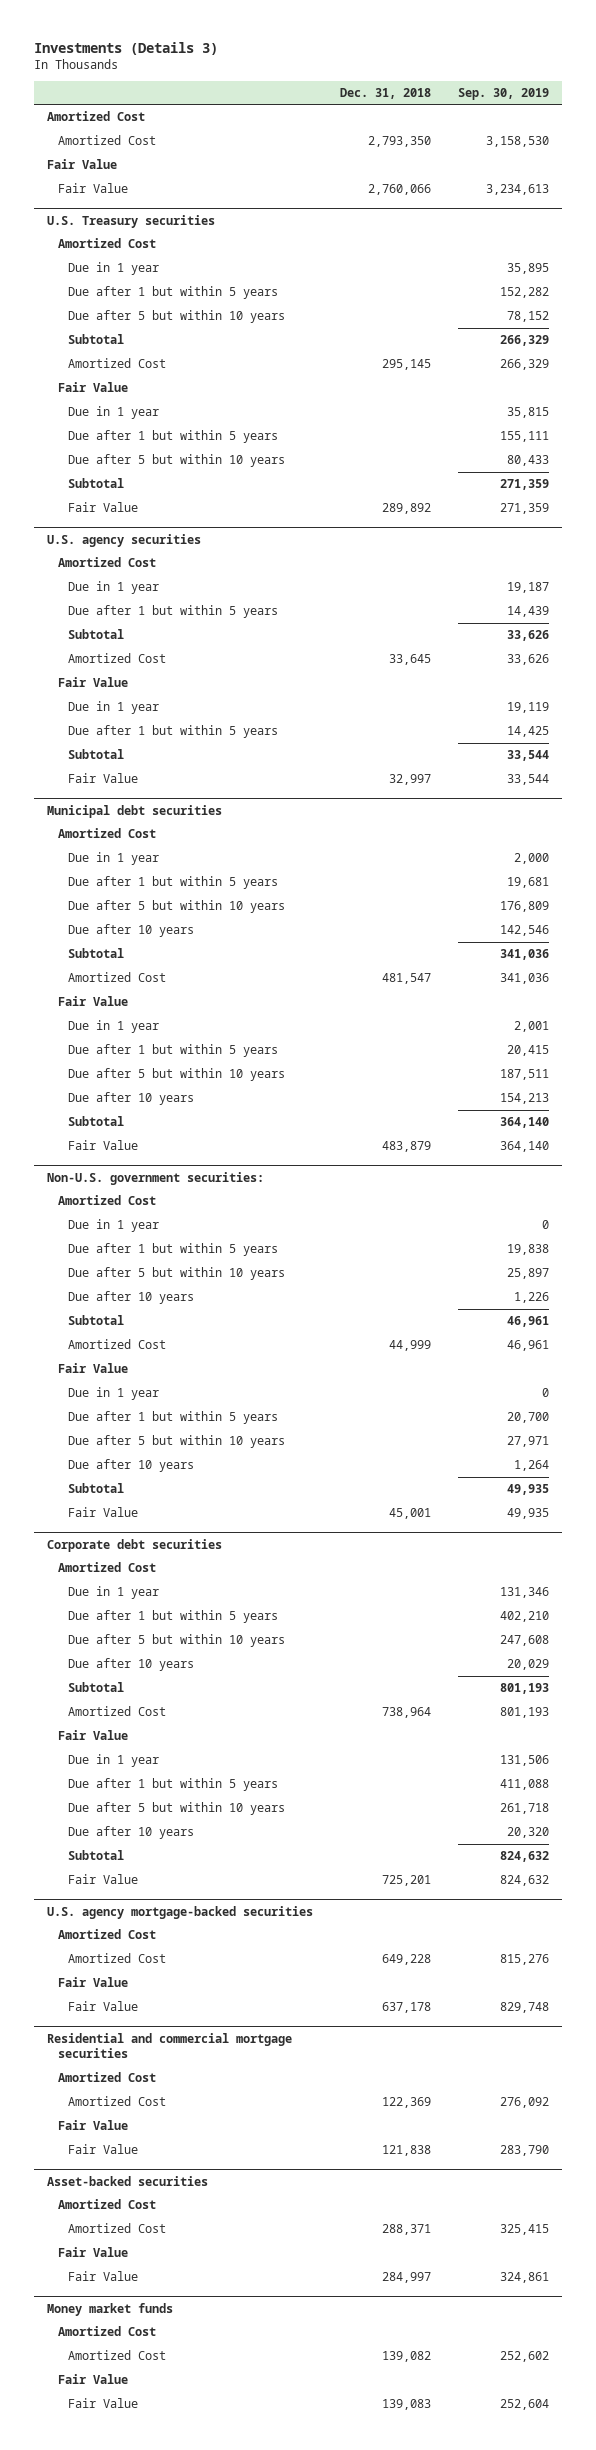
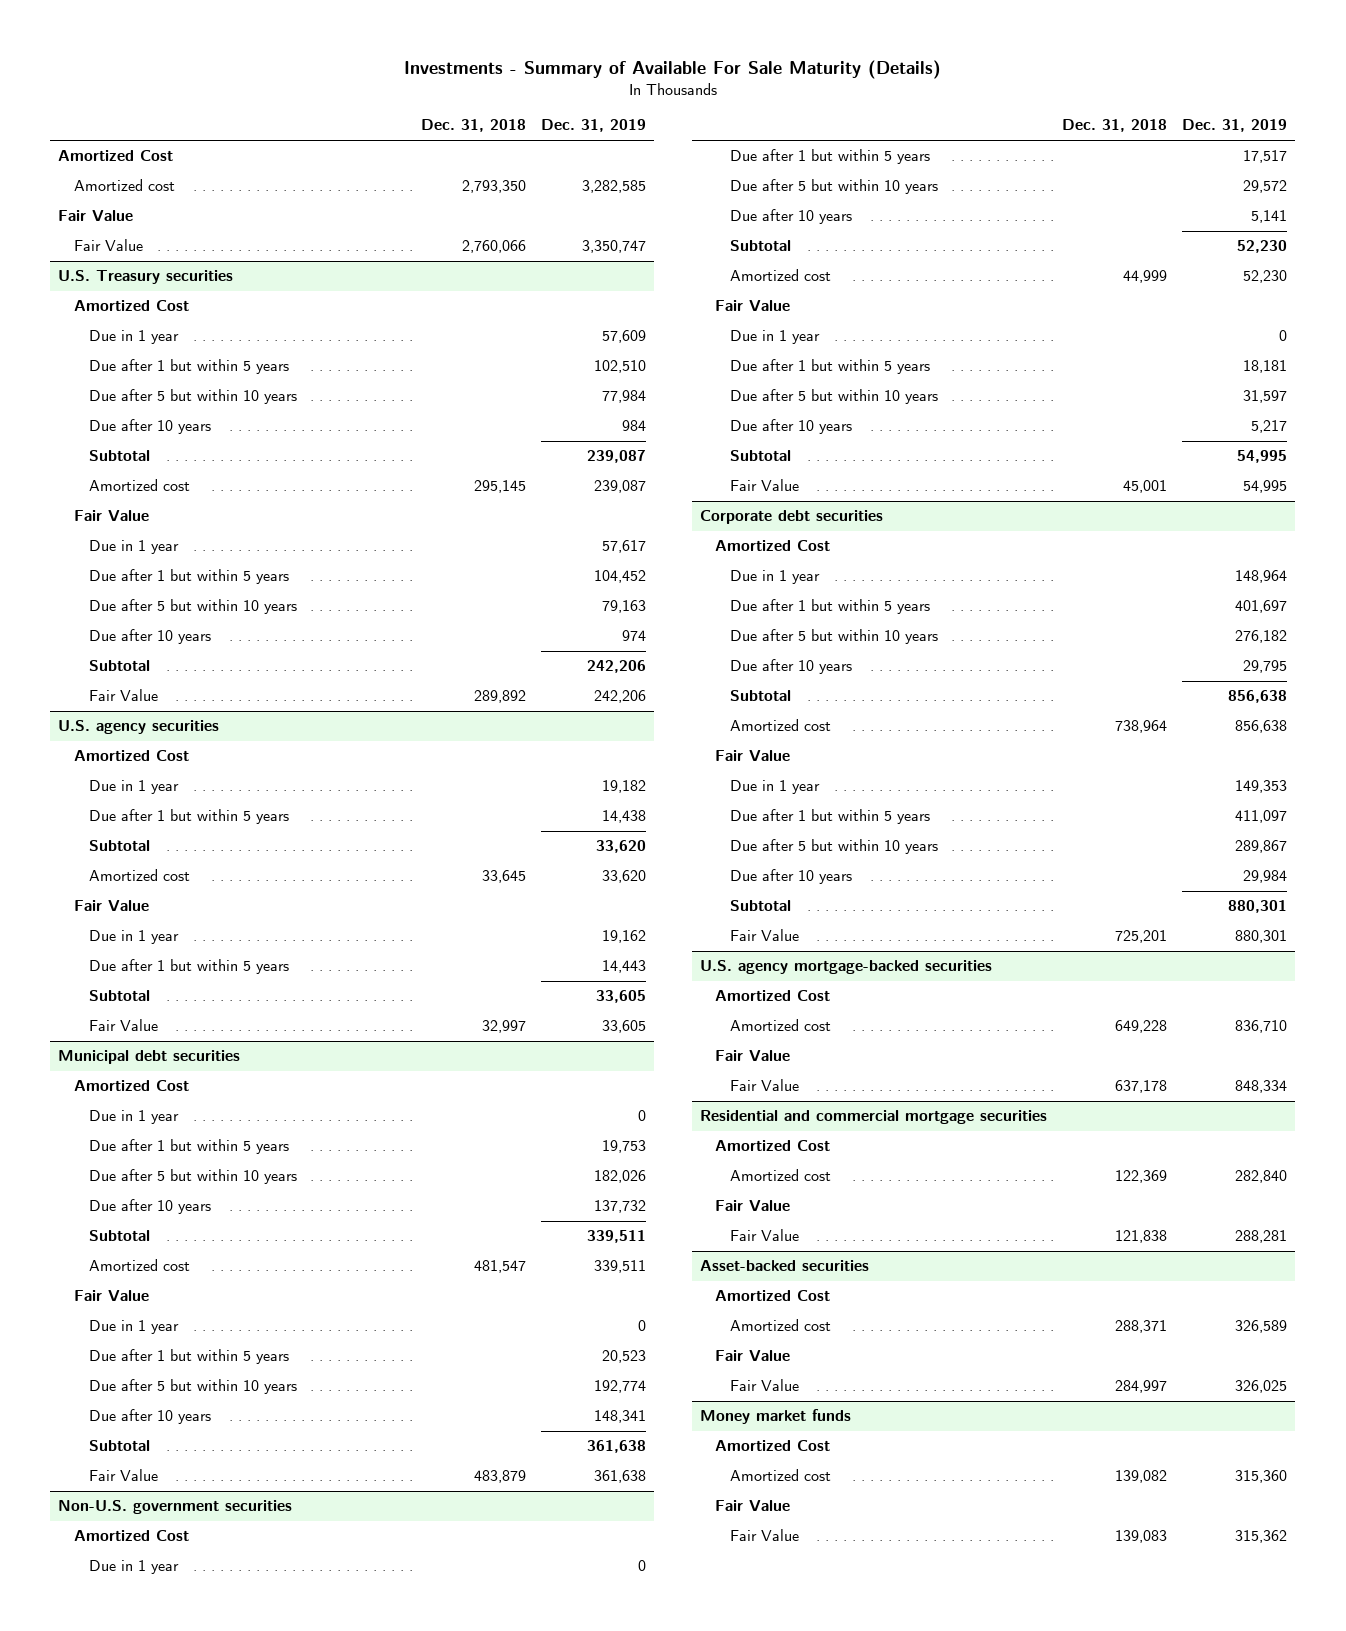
[34,41,219,55] Investments (Details 3) -> [403,60,941,80] Investments - Summary of Available For Sale Maturity (Details)
[457,87,549,100] Sep. 30, 2019 -> none
none -> [540,119,646,133] Dec. 31, 2019
[57,135,156,146] Amortized Cost -> [73,179,175,192] Amortized cost
none -> [89,419,212,435] Due after 10 years
[67,358,166,369] Amortized Cost -> [89,479,191,492] Amortized cost
none -> [89,629,212,645] Due after 10 years
[67,653,166,664] Amortized Cost -> [89,869,191,882] Amortized cost
[67,972,166,983] Amortized Cost -> [89,1259,191,1272] Amortized cost
[47,1171,265,1185] Non-U.S. government securities: -> [58,1500,293,1515] Non-U.S. government securities
[67,1339,166,1350] Amortized Cost -> [730,269,832,282] Amortized cost
[67,1706,166,1717] Amortized Cost -> [730,719,832,732] Amortized cost
[67,1953,166,1964] Amortized Cost -> [730,1019,832,1032] Amortized cost
[67,2096,166,2107] Amortized Cost -> [730,1169,832,1182] Amortized cost
[67,2223,166,2234] Amortized Cost -> [730,1319,832,1332] Amortized cost
[67,2350,166,2361] Amortized Cost -> [730,1469,832,1482] Amortized cost

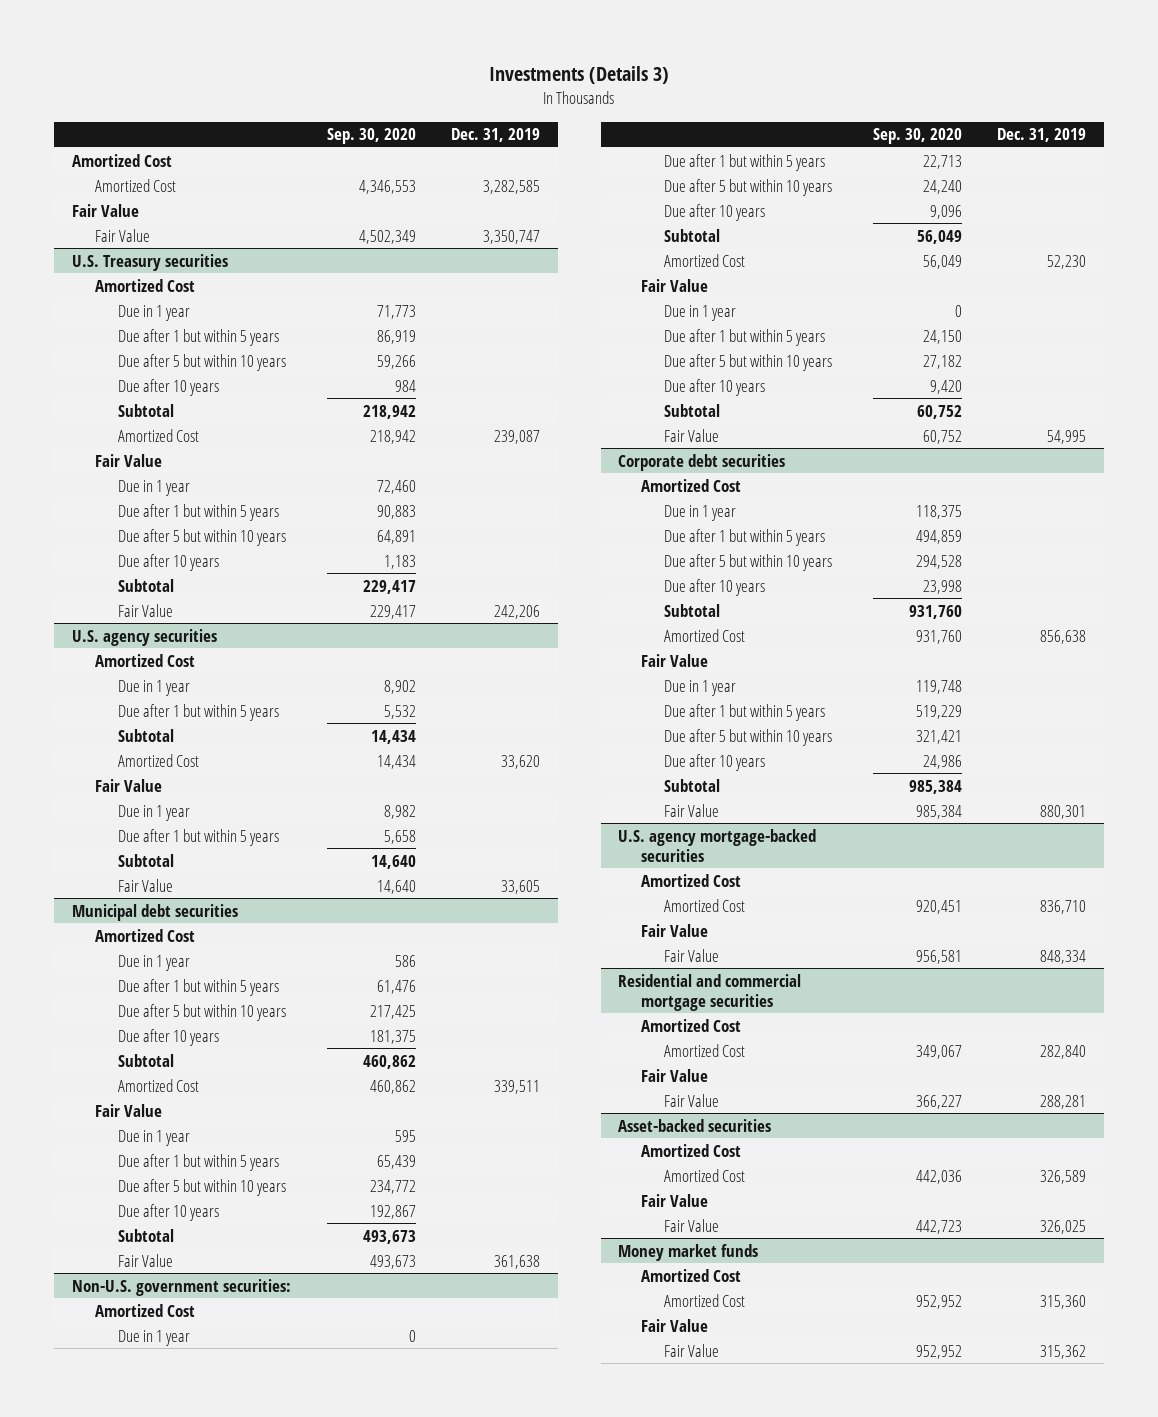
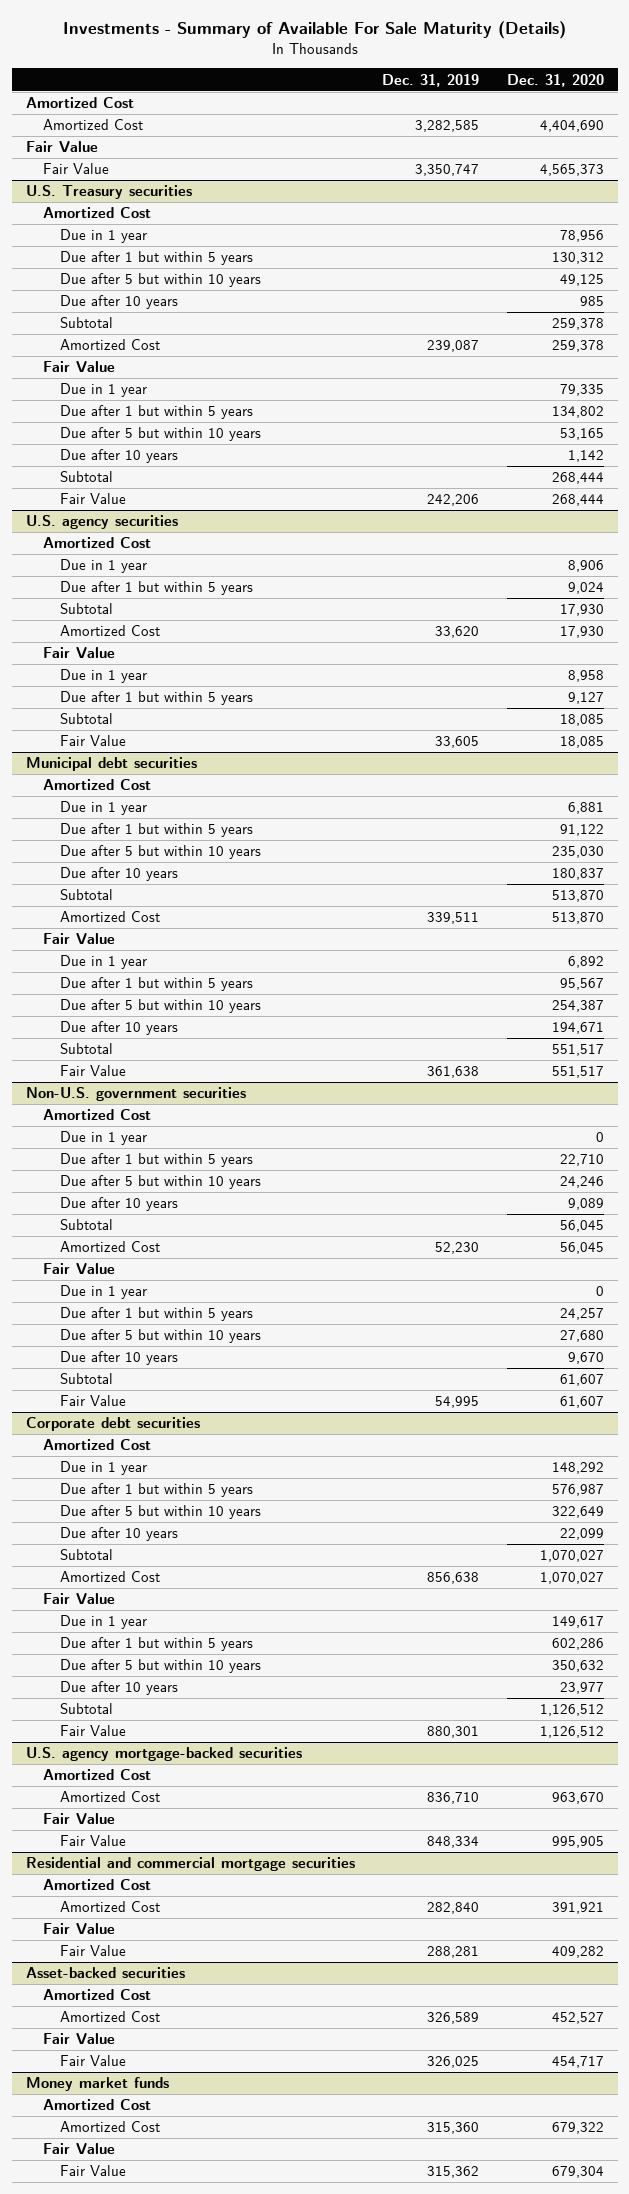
[489,66,670,85] Investments (Details 3) -> [62,21,566,40] Investments - Summary of Available For Sale Maturity (Details)
[326,128,416,145] Sep. 30, 2020 -> none
none -> [506,73,604,87] Dec. 31, 2020
[72,1278,292,1296] Non-U.S. government securities: -> [25,1087,246,1102] Non-U.S. government securities

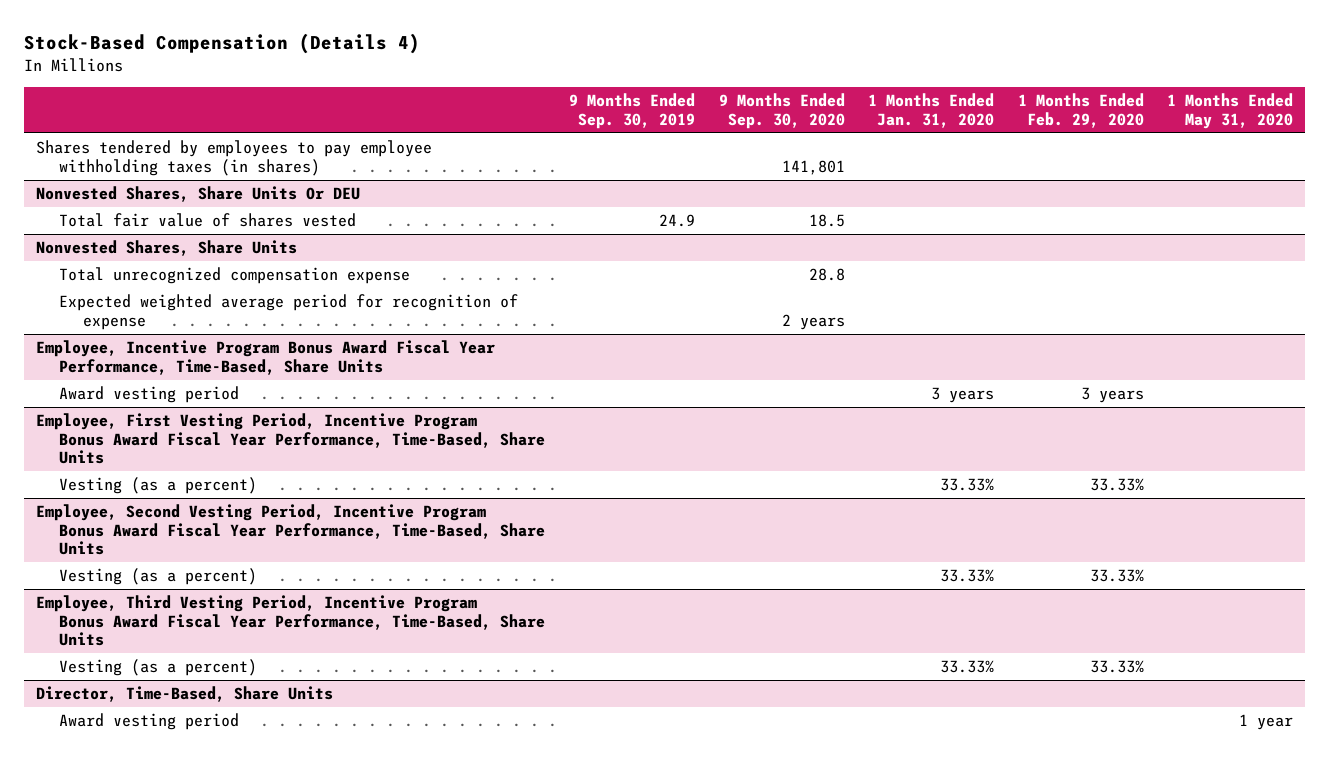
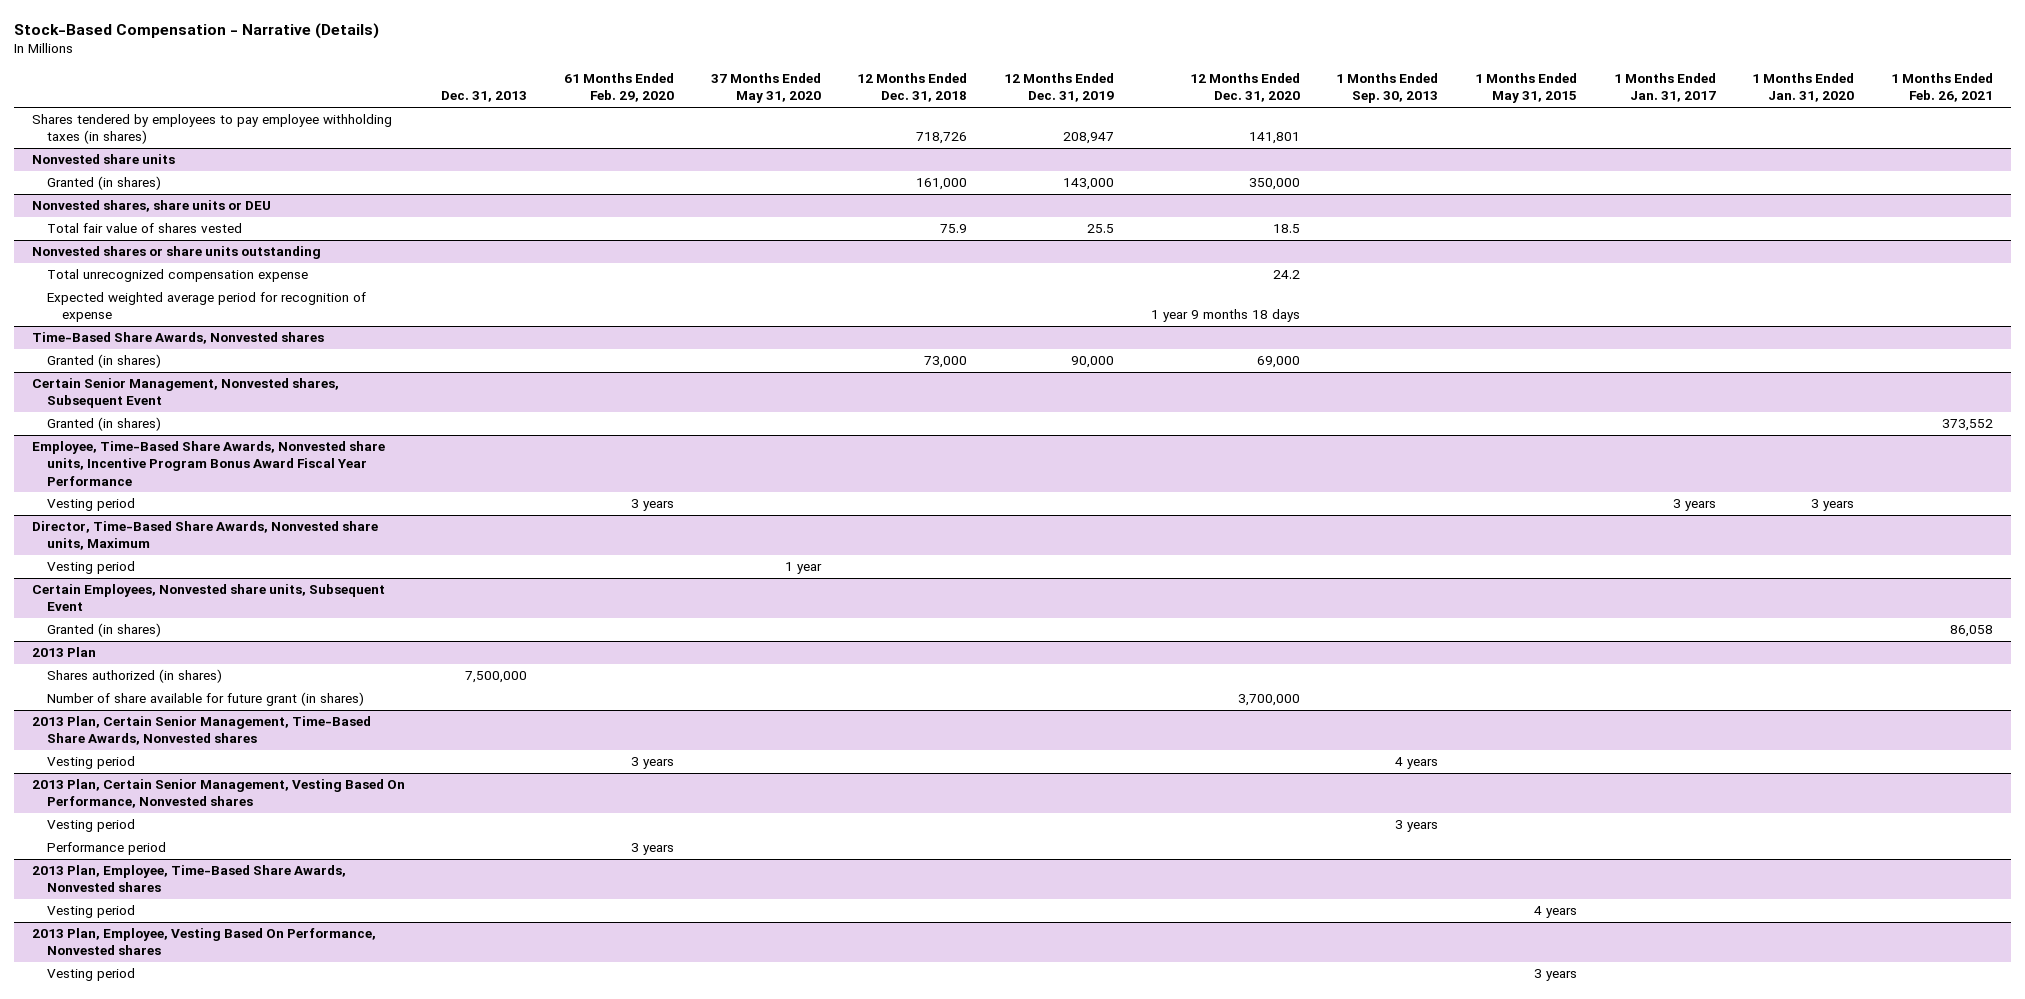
[24,33,421,55] Stock-Based Compensation (Details 4) -> [13,22,379,39] Stock-Based Compensation - Narrative (Details)
[568,93,695,129] 9 Months Ended Sep. 30, 2019 -> none
[718,93,845,129] 9 Months Ended Sep. 30, 2020 -> none
[1017,93,1144,128] 1 Months Ended Feb. 29, 2020 -> none
[1167,93,1294,129] 1 Months Ended May 31, 2020 -> none
none -> [441,91,528,103] Dec. 31, 2013
none -> [564,73,675,103] 61 Months Ended Feb. 29, 2020
none -> [710,73,821,104] 37 Months Ended May 31, 2020
none -> [857,73,968,103] 12 Months Ended Dec. 31, 2018
none -> [1004,73,1115,103] 12 Months Ended Dec. 31, 2019
none -> [1189,73,1300,103] 12 Months Ended Dec. 31, 2020
none -> [1336,73,1439,104] 1 Months Ended Sep. 30, 2013
none -> [1475,73,1578,104] 1 Months Ended May 31, 2015
none -> [1613,73,1716,103] 1 Months Ended Jan. 31, 2017
none -> [1891,73,1994,103] 1 Months Ended Feb. 26, 2021
none -> [31,154,175,165] Nonvested share units
none -> [46,176,161,191] Granted (in shares)
[35,186,360,203] Nonvested Shares, Share Units Or DEU -> [31,200,271,213] Nonvested shares, share units or DEU
[35,240,297,257] Nonvested Shares, Share Units -> [31,246,321,260] Nonvested shares or share units outstanding
[35,413,546,465] Employee, First Vesting Period, Incentive Program Bonus Award Fiscal Year Performance, Time-Based, Share Units -> none
[59,477,258,495] Vesting (as a percent) -> none
[35,504,546,556] Employee, Second Vesting Period, Incentive Program Bonus Award Fiscal Year Performance, Time-Based, Share Units -> none
[59,568,258,586] Vesting (as a percent) -> none
[35,595,546,647] Employee, Third Vesting Period, Incentive Program Bonus Award Fiscal Year Performance, Time-Based, Share Units -> none
[59,659,258,677] Vesting (as a percent) -> none
none -> [31,332,324,345] Time-Based Share Awards, Nonvested shares
none -> [46,354,161,369] Granted (in shares)
none -> [31,378,339,409] Certain Senior Management, Nonvested shares, Subsequent Event
none -> [46,417,161,432] Granted (in shares)
[35,340,495,375] Employee, Incentive Program Bonus Award Fiscal Year Performance, Time-Based, Share Units -> [31,441,385,486] Employee, Time-Based Share Awards, Nonvested share units, Incentive Program Bonus Award Fiscal Year Performance
[59,386,240,404] Award vesting period -> [46,498,135,512] Vesting period
[35,686,333,703] Director, Time-Based, Share Units -> [31,521,378,551] Director, Time-Based Share Awards, Nonvested share units, Maximum
[59,713,240,731] Award vesting period -> [46,561,135,575] Vesting period
none -> [31,584,385,612] Certain Employees, Nonvested share units, Subsequent Event
none -> [46,623,161,638] Granted (in shares)
none -> [31,647,96,658] 2013 Plan
none -> [46,669,222,684] Shares authorized (in shares)
none -> [46,692,364,707] Number of share available for future grant (in shares)
none -> [31,716,371,746] 2013 Plan, Certain Senior Management, Time-Based Share Awards, Nonvested shares
none -> [46,756,135,770] Vesting period
none -> [31,779,405,809] 2013 Plan, Certain Senior Management, Vesting Based On Performance, Nonvested shares
none -> [46,819,135,833] Vesting period
none -> [46,842,166,856] Performance period
none -> [31,865,346,893] 2013 Plan, Employee, Time-Based Share Awards, Nonvested shares
none -> [46,905,135,919] Vesting period
none -> [31,928,376,956] 2013 Plan, Employee, Vesting Based On Performance, Nonvested shares
none -> [46,968,135,982] Vesting period

